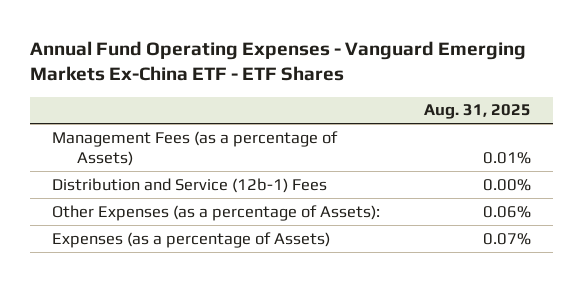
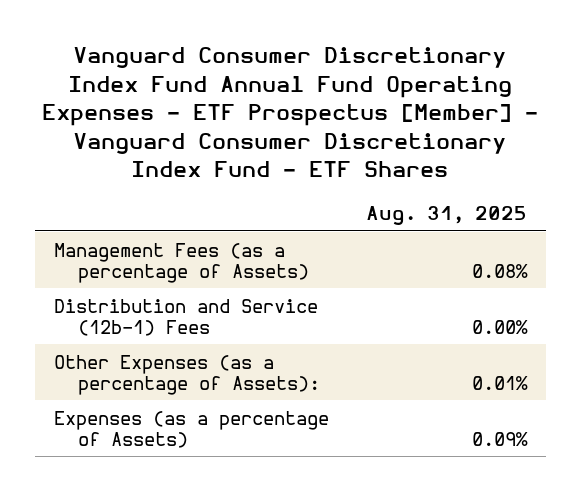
[29,40,526,82] Annual Fund Operating Expenses - Vanguard Emerging Markets Ex-China ETF - ETF Shares -> [42,47,539,178] Vanguard Consumer Discretionary Index Fund Annual Fund Operating Expenses - ETF Prospectus [Member] - Vanguard Consumer Discretionary Index Fund - ETF Shares
[482,152,531,165] 0.01% -> [472,263,529,278] 0.08%
[482,205,531,218] 0.06% -> [472,375,529,390] 0.01%
[482,232,531,245] 0.07% -> [472,431,529,446] 0.09%

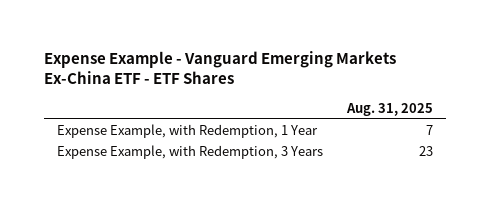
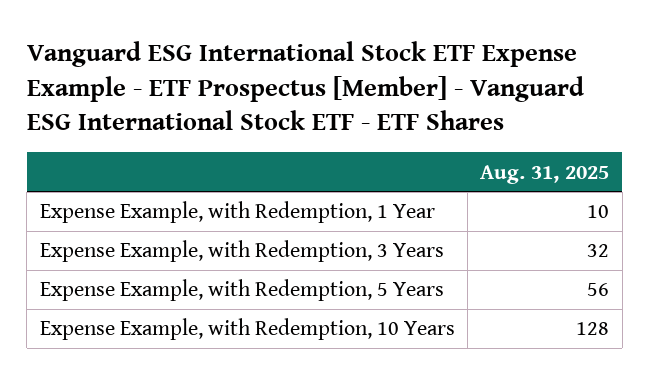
[44,51,397,85] Expense Example - Vanguard Emerging Markets Ex-China ETF - ETF Shares -> [26,41,584,131] Vanguard ESG International Stock ETF Expense Example - ETF Prospectus [Member] - Vanguard ESG International Stock ETF - ETF Shares
[426,125,434,136] 7 -> [587,205,610,219] 10
[419,146,434,157] 23 -> [587,244,610,258] 32
none -> [39,279,444,302] Expense Example, with Redemption, 5 Years
none -> [39,318,455,341] Expense Example, with Redemption, 10 Years

